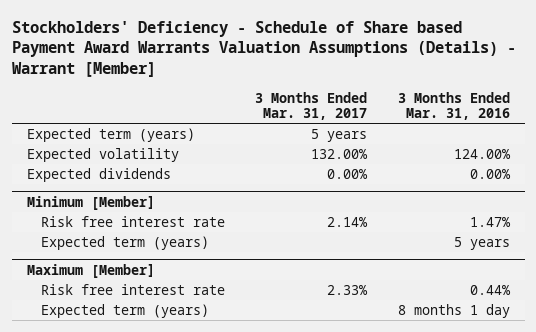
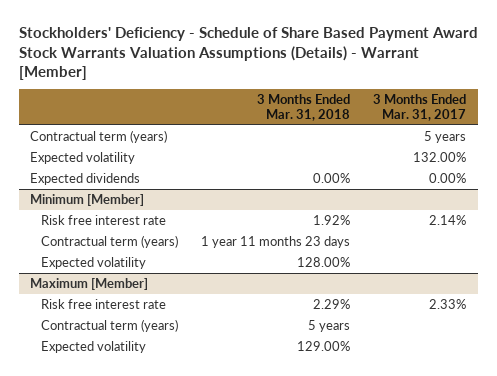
[11,20,516,78] Stockholders' Deficiency - Schedule of Share based Payment Award Warrants Valuation Assumptions (Details) - Warrant [Member] -> [18,27,478,80] Stockholders' Deficiency - Schedule of Share Based Payment Award Stock Warrants Valuation Assumptions (Details) - Warrant [Member]
[397,91,510,121] 3 Months Ended Mar. 31, 2016 -> none
none -> [257,94,351,121] 3 Months Ended Mar. 31, 2018
[26,127,195,142] Expected term (years) -> [30,129,168,143] Contractual term (years)
[41,235,210,250] Expected term (years) -> [41,234,179,248] Contractual term (years)
none -> [41,256,147,269] Expected volatility
[41,303,210,318] Expected term (years) -> [41,318,179,332] Contractual term (years)
none -> [41,340,147,353] Expected volatility

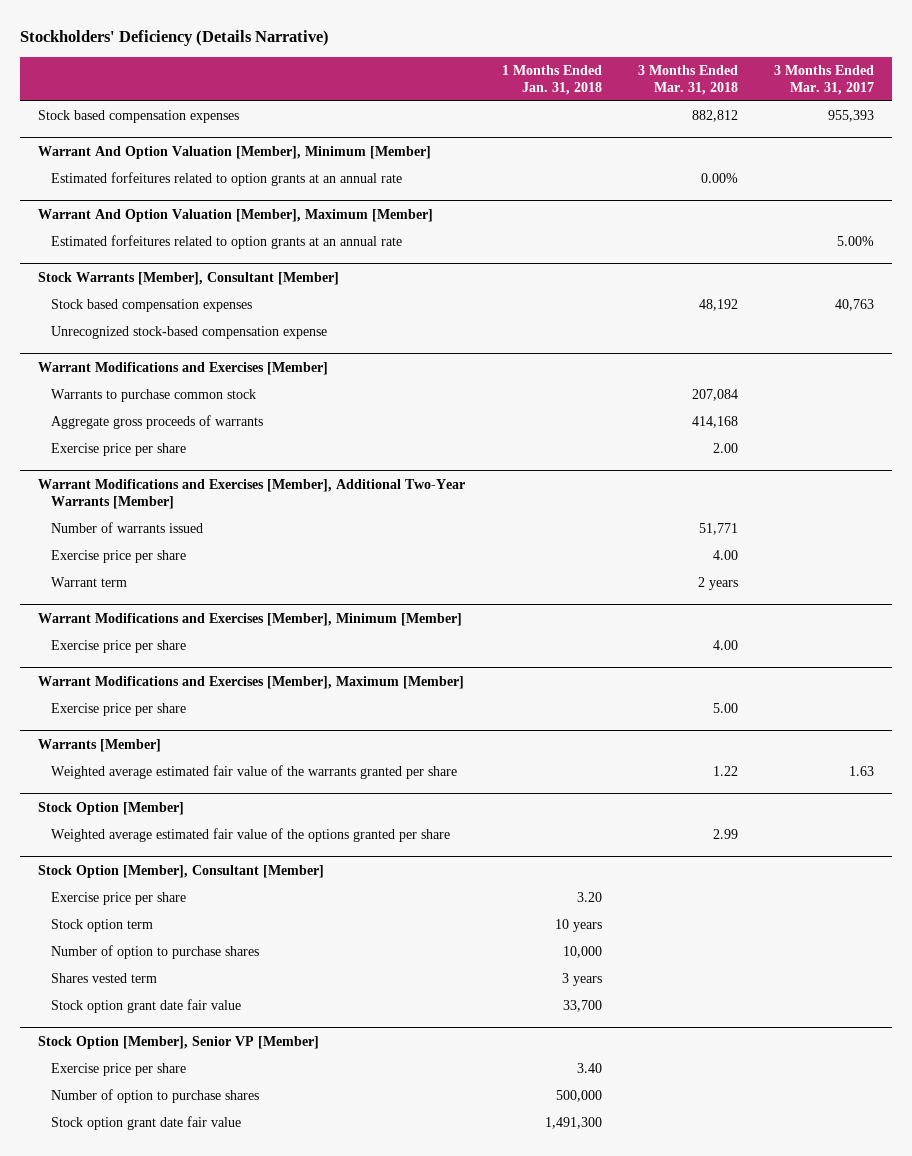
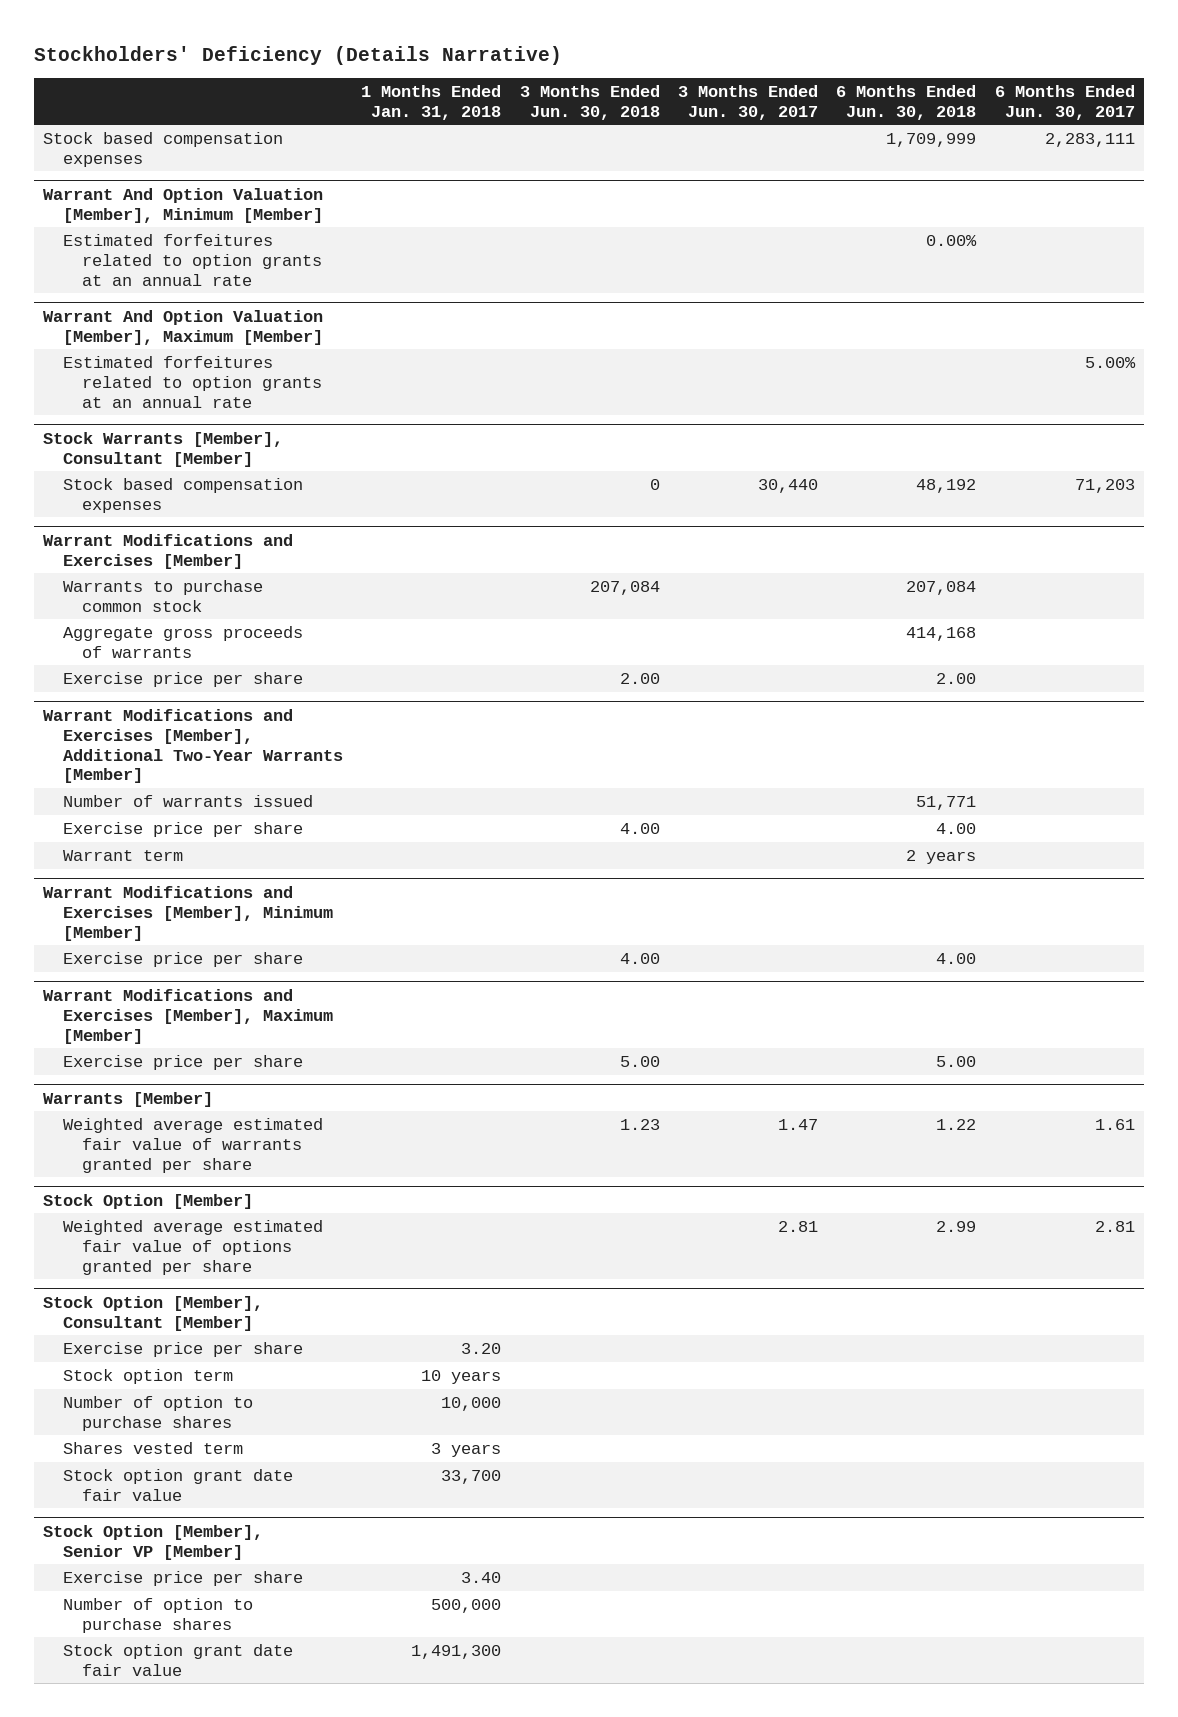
[637,64,738,96] 3 Months Ended Mar. 31, 2018 -> none
[773,64,874,96] 3 Months Ended Mar. 31, 2017 -> none
none -> [519,84,660,120] 3 Months Ended Jun. 30, 2018
none -> [677,84,818,120] 3 Months Ended Jun. 30, 2017
none -> [836,84,977,120] 6 Months Ended Jun. 30, 2018
none -> [994,84,1135,120] 6 Months Ended Jun. 30, 2017
[50,326,327,340] Unrecognized stock-based compensation expense -> none
[50,765,457,780] Weighted average estimated fair value of the warrants granted per share -> [62,1117,323,1173] Weighted average estimated fair value of warrants granted per share
[50,828,450,843] Weighted average estimated fair value of the options granted per share -> [62,1219,323,1275] Weighted average estimated fair value of options granted per share

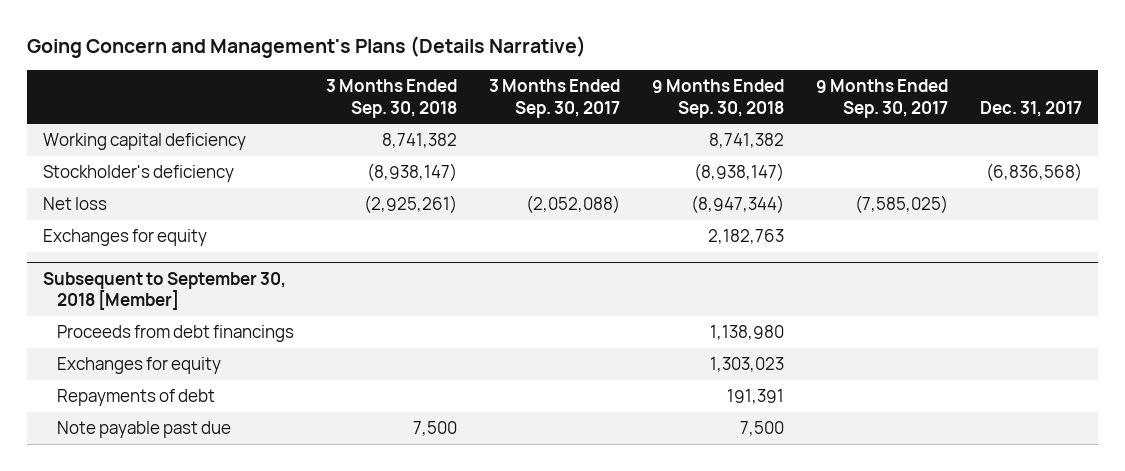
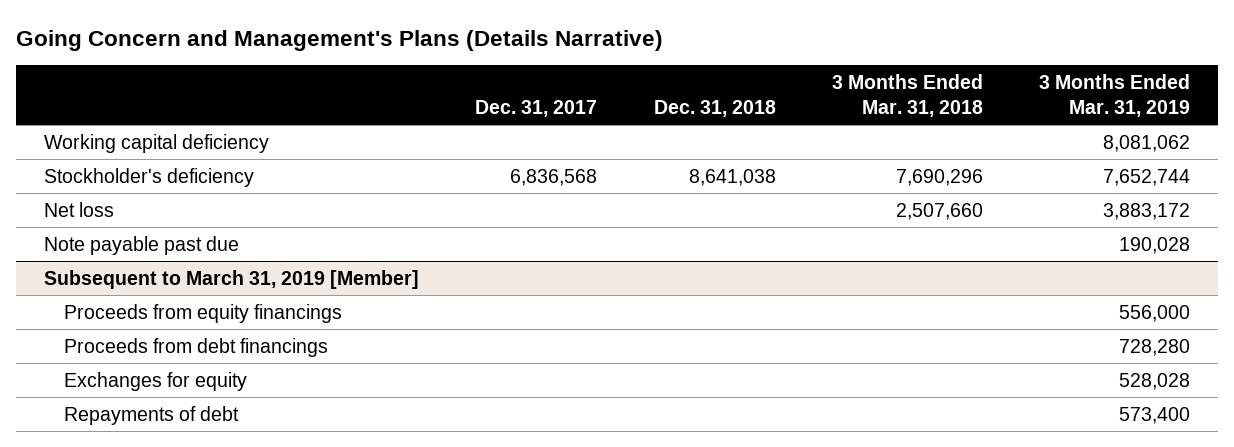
[325,79,457,118] 3 Months Ended Sep. 30, 2018 -> none
[488,79,620,118] 3 Months Ended Sep. 30, 2017 -> none
[651,79,784,118] 9 Months Ended Sep. 30, 2018 -> none
[815,79,948,118] 9 Months Ended Sep. 30, 2017 -> none
none -> [653,99,776,117] Dec. 31, 2018
none -> [831,74,983,117] 3 Months Ended Mar. 31, 2018
none -> [1039,74,1191,117] 3 Months Ended Mar. 31, 2019
[985,163,1082,183] (6,836,568) -> [510,168,598,186] 6,836,568
[43,229,208,247] Exchanges for equity -> none
[43,271,287,311] Subsequent to September 30, 2018 [Member] -> none
[56,325,294,343] Proceeds from debt financings -> none
[56,357,221,375] Exchanges for equity -> none
[56,389,215,407] Repayments of debt -> none
[56,421,231,439] Note payable past due -> none
none -> [44,235,240,255] Note payable past due
none -> [44,269,420,289] Subsequent to March 31, 2019 [Member]
none -> [64,303,343,323] Proceeds from equity financings
none -> [64,337,329,357] Proceeds from debt financings
none -> [64,371,248,391] Exchanges for equity
none -> [64,405,240,425] Repayments of debt

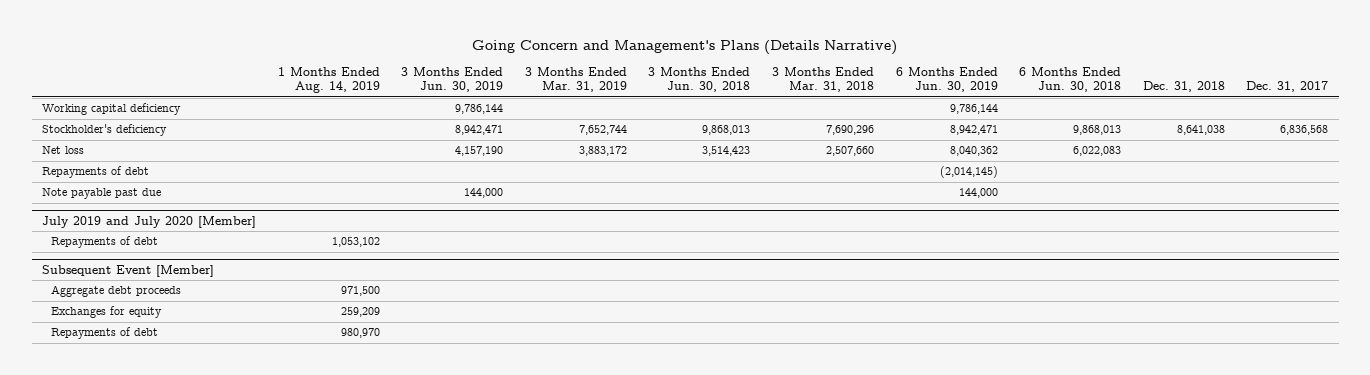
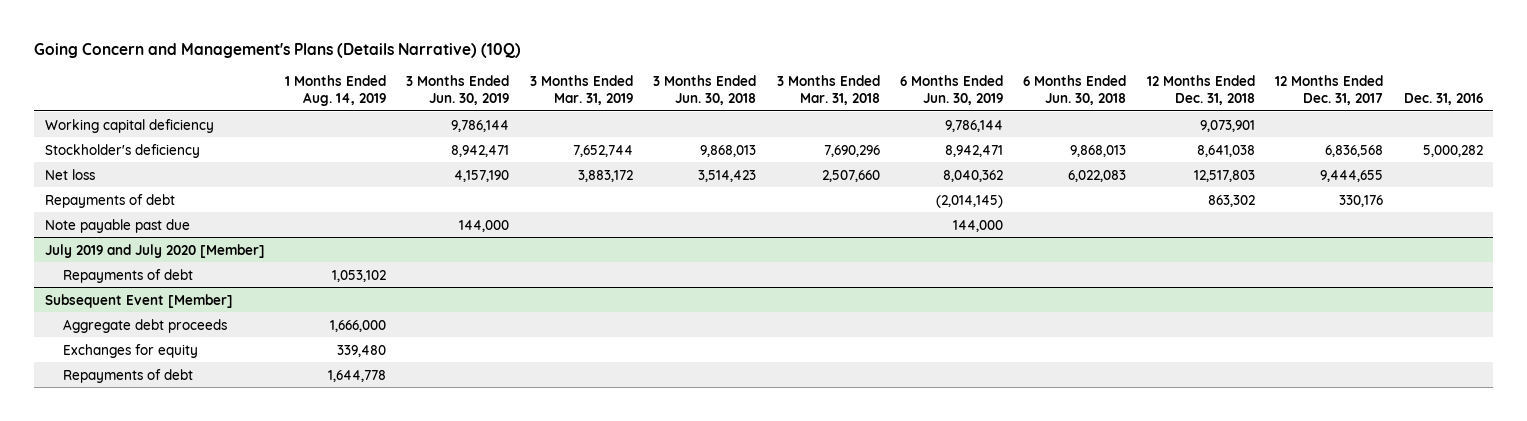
[472,39,898,55] Going Concern and Management's Plans (Details Narrative) -> [34,43,522,59] Going Concern and Management's Plans (Details Narrative) (10Q)
[1142,81,1225,93] Dec. 31, 2018 -> none
[1246,81,1329,93] Dec. 31, 2017 -> none
none -> [1146,75,1255,105] 12 Months Ended Dec. 31, 2018
none -> [1275,75,1384,105] 12 Months Ended Dec. 31, 2017
none -> [1403,92,1483,105] Dec. 31, 2016
[340,286,380,297] 971,500 -> [329,319,386,332] 1,666,000
[340,307,380,318] 259,209 -> [336,344,386,357] 339,480
[340,328,380,339] 980,970 -> [327,369,386,382] 1,644,778

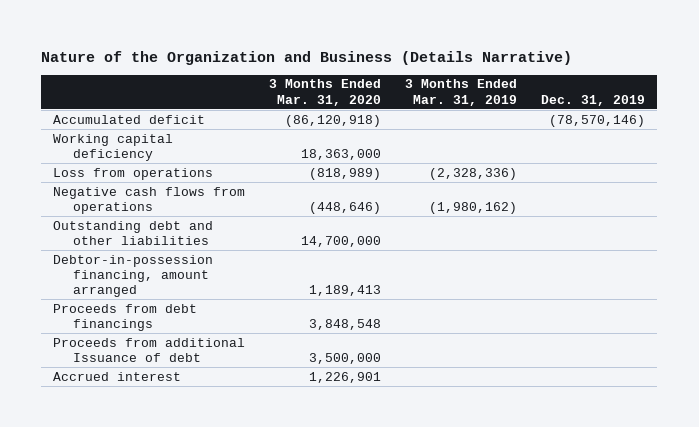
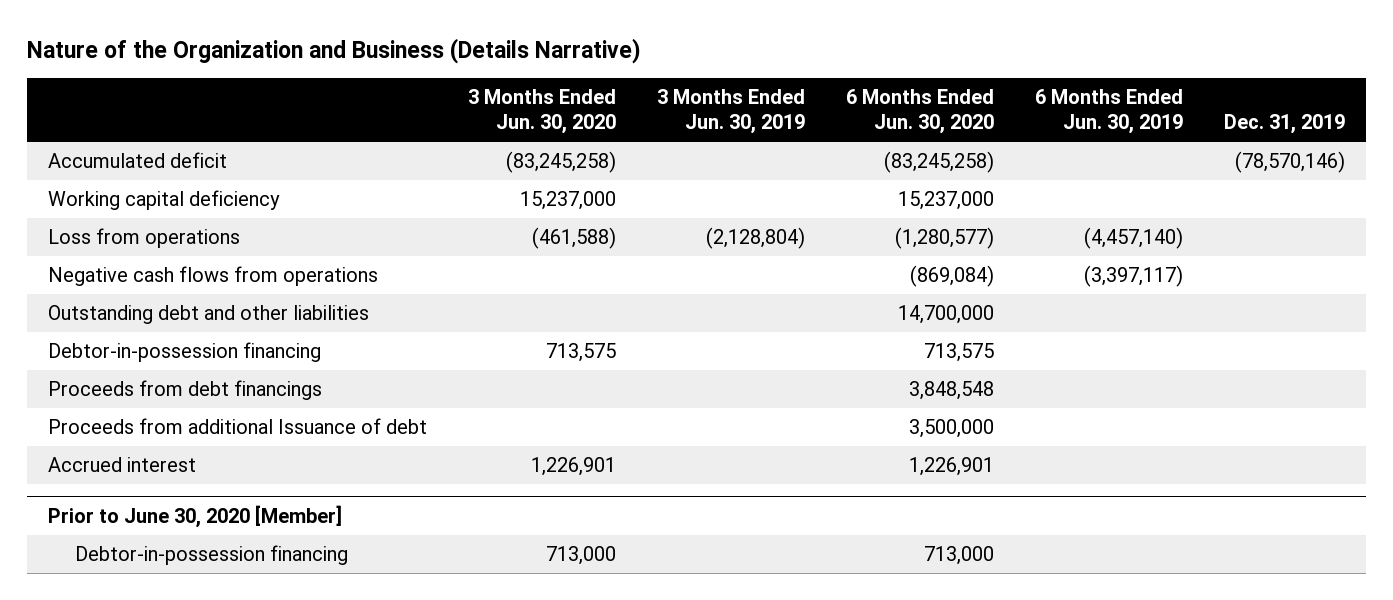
[269,79,382,106] 3 Months Ended Mar. 31, 2020 -> none
[405,79,518,106] 3 Months Ended Mar. 31, 2019 -> none
none -> [467,89,616,135] 3 Months Ended Jun. 30, 2020
none -> [656,89,805,135] 3 Months Ended Jun. 30, 2019
none -> [846,89,995,135] 6 Months Ended Jun. 30, 2020
none -> [1035,89,1184,135] 6 Months Ended Jun. 30, 2019
[53,254,214,298] Debtor-in-possession financing, amount arranged -> [47,342,321,363] Debtor-in-possession financing
none -> [47,504,342,528] Prior to June 30, 2020 [Member]
none -> [74,545,348,566] Debtor-in-possession financing

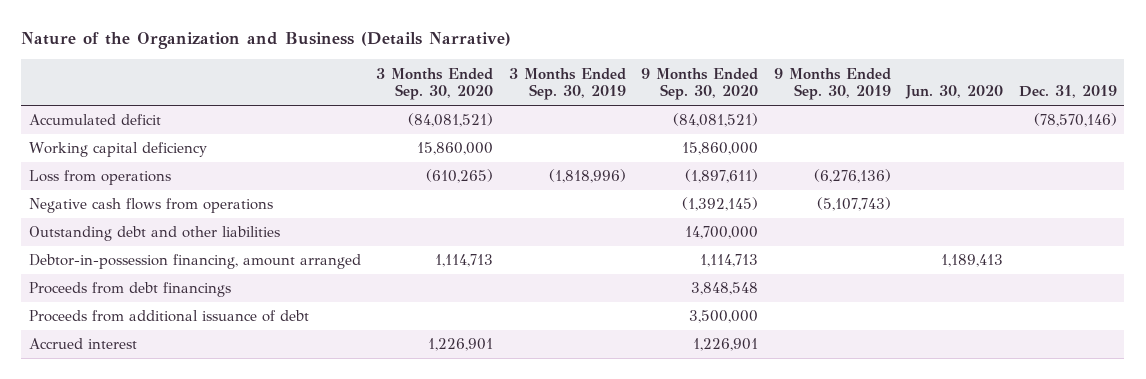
[467,89,616,135] 3 Months Ended Jun. 30, 2020 -> none
[656,89,805,135] 3 Months Ended Jun. 30, 2019 -> none
[846,89,995,135] 6 Months Ended Jun. 30, 2020 -> none
[1035,89,1184,135] 6 Months Ended Jun. 30, 2019 -> none
none -> [376,67,494,101] 3 Months Ended Sep. 30, 2020
none -> [508,67,626,101] 3 Months Ended Sep. 30, 2019
none -> [641,67,759,101] 9 Months Ended Sep. 30, 2020
none -> [773,67,891,101] 9 Months Ended Sep. 30, 2019
none -> [905,85,1004,100] Jun. 30, 2020
[47,342,321,363] Debtor-in-possession financing -> [29,254,362,270] Debtor-in-possession financing, amount arranged
[47,418,427,435] Proceeds from additional Issuance of debt -> [29,310,310,323] Proceeds from additional issuance of debt
[47,504,342,528] Prior to June 30, 2020 [Member] -> none
[74,545,348,566] Debtor-in-possession financing -> none

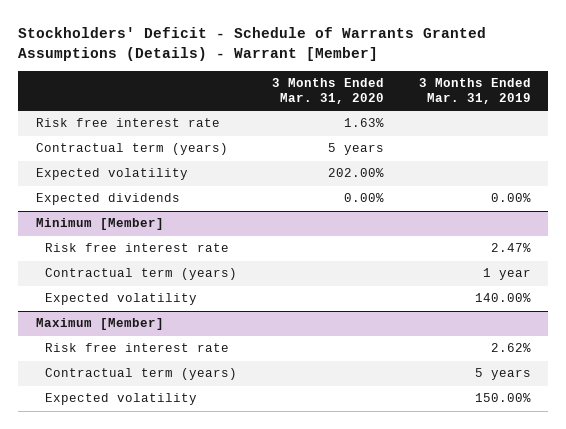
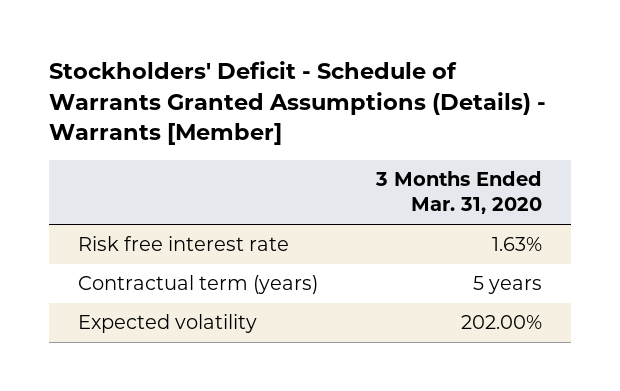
[18,27,487,61] Stockholders' Deficit - Schedule of Warrants Granted Assumptions (Details) - Warrant [Member] -> [48,61,546,146] Stockholders' Deficit - Schedule of Warrants Granted Assumptions (Details) - Warrants [Member]
[418,77,531,105] 3 Months Ended Mar. 31, 2019 -> none
[35,193,180,206] Expected dividends -> none
[35,218,164,231] Minimum [Member] -> none
[44,243,229,253] Risk free interest rate -> none
[44,268,237,281] Contractual term (years) -> none
[44,293,197,306] Expected volatility -> none
[35,318,164,331] Maximum [Member] -> none
[44,343,229,353] Risk free interest rate -> none
[44,368,237,381] Contractual term (years) -> none
[44,393,197,406] Expected volatility -> none

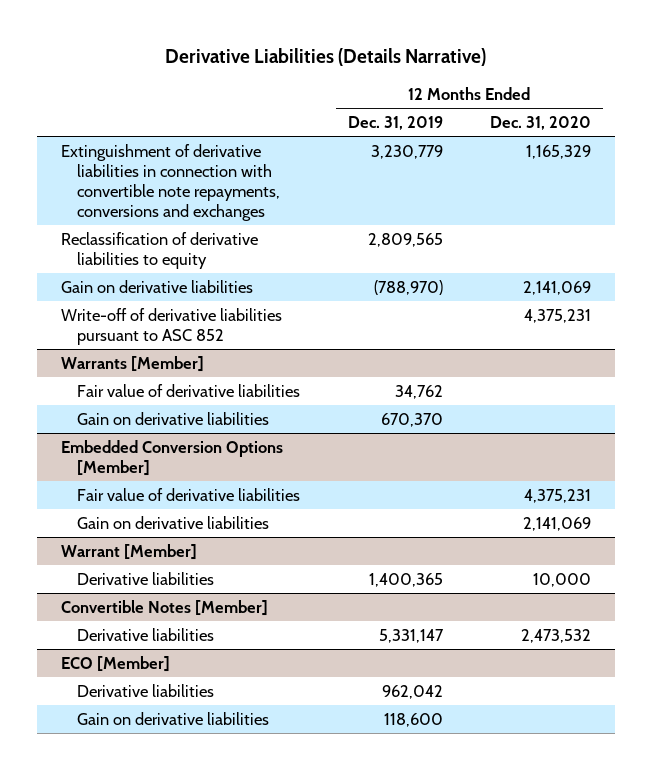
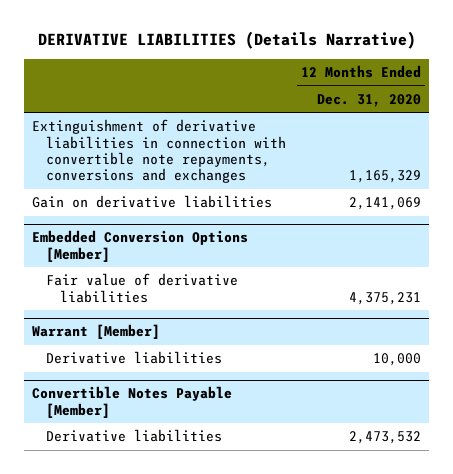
[164,48,486,67] Derivative Liabilities (Details Narrative) -> [37,31,416,50] DERIVATIVE LIABILITIES (Details Narrative)
[347,116,443,131] Dec. 31, 2019 -> none
[60,231,258,269] Reclassification of derivative liabilities to equity -> none
[60,307,282,345] Write-off of derivative liabilities pursuant to ASC 852 -> none
[60,355,204,372] Warrants [Member] -> none
[77,383,301,397] Fair value of derivative liabilities -> none
[77,411,270,425] Gain on derivative liabilities -> none
[77,515,270,529] Gain on derivative liabilities -> none
[60,599,268,616] Convertible Notes [Member] -> [31,386,232,418] Convertible Notes Payable [Member]
[60,655,170,672] ECO [Member] -> none
[77,683,215,697] Derivative liabilities -> none
[77,711,270,725] Gain on derivative liabilities -> none

